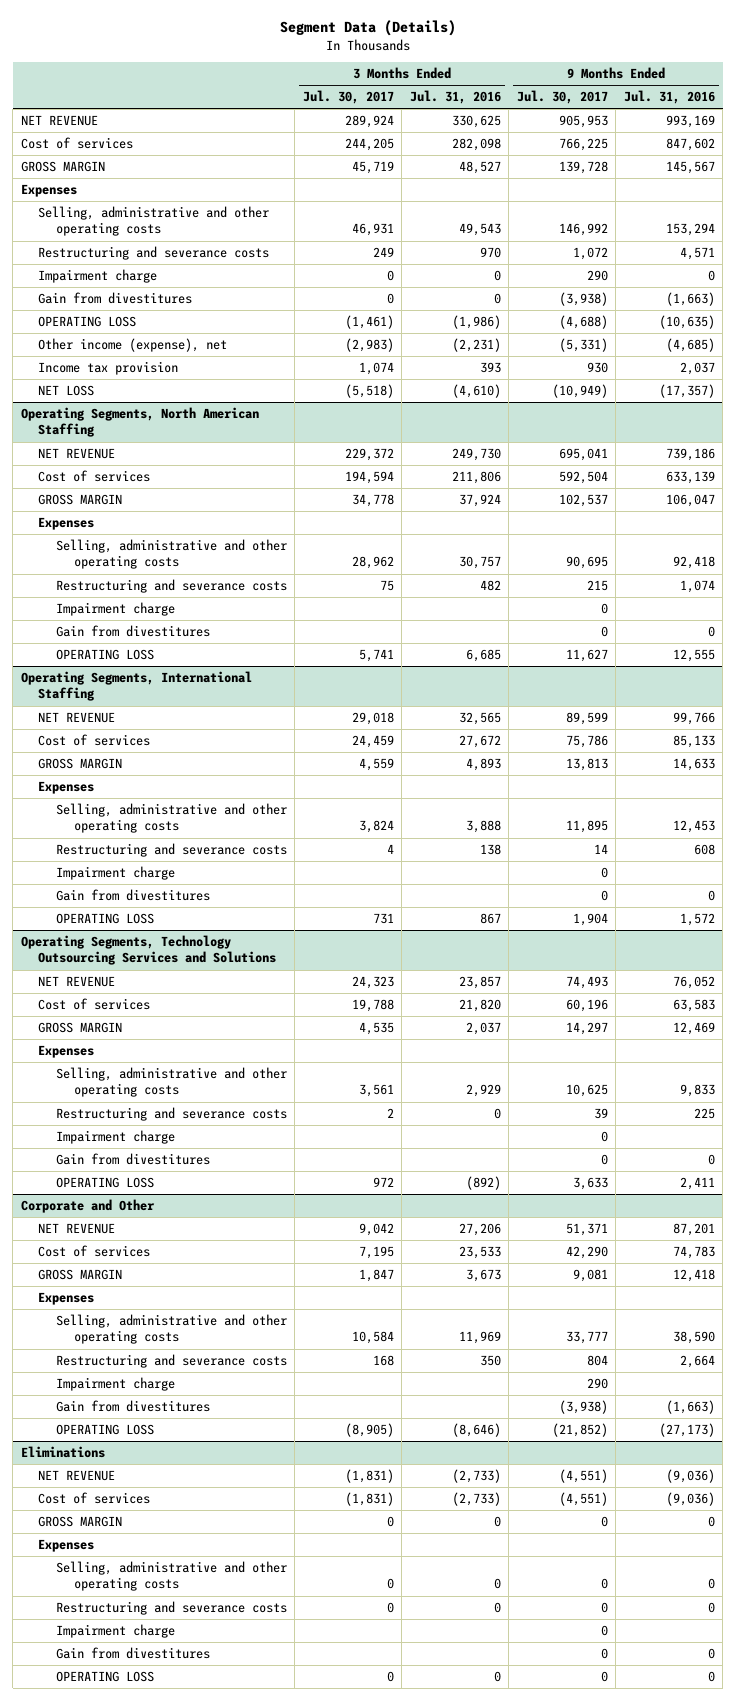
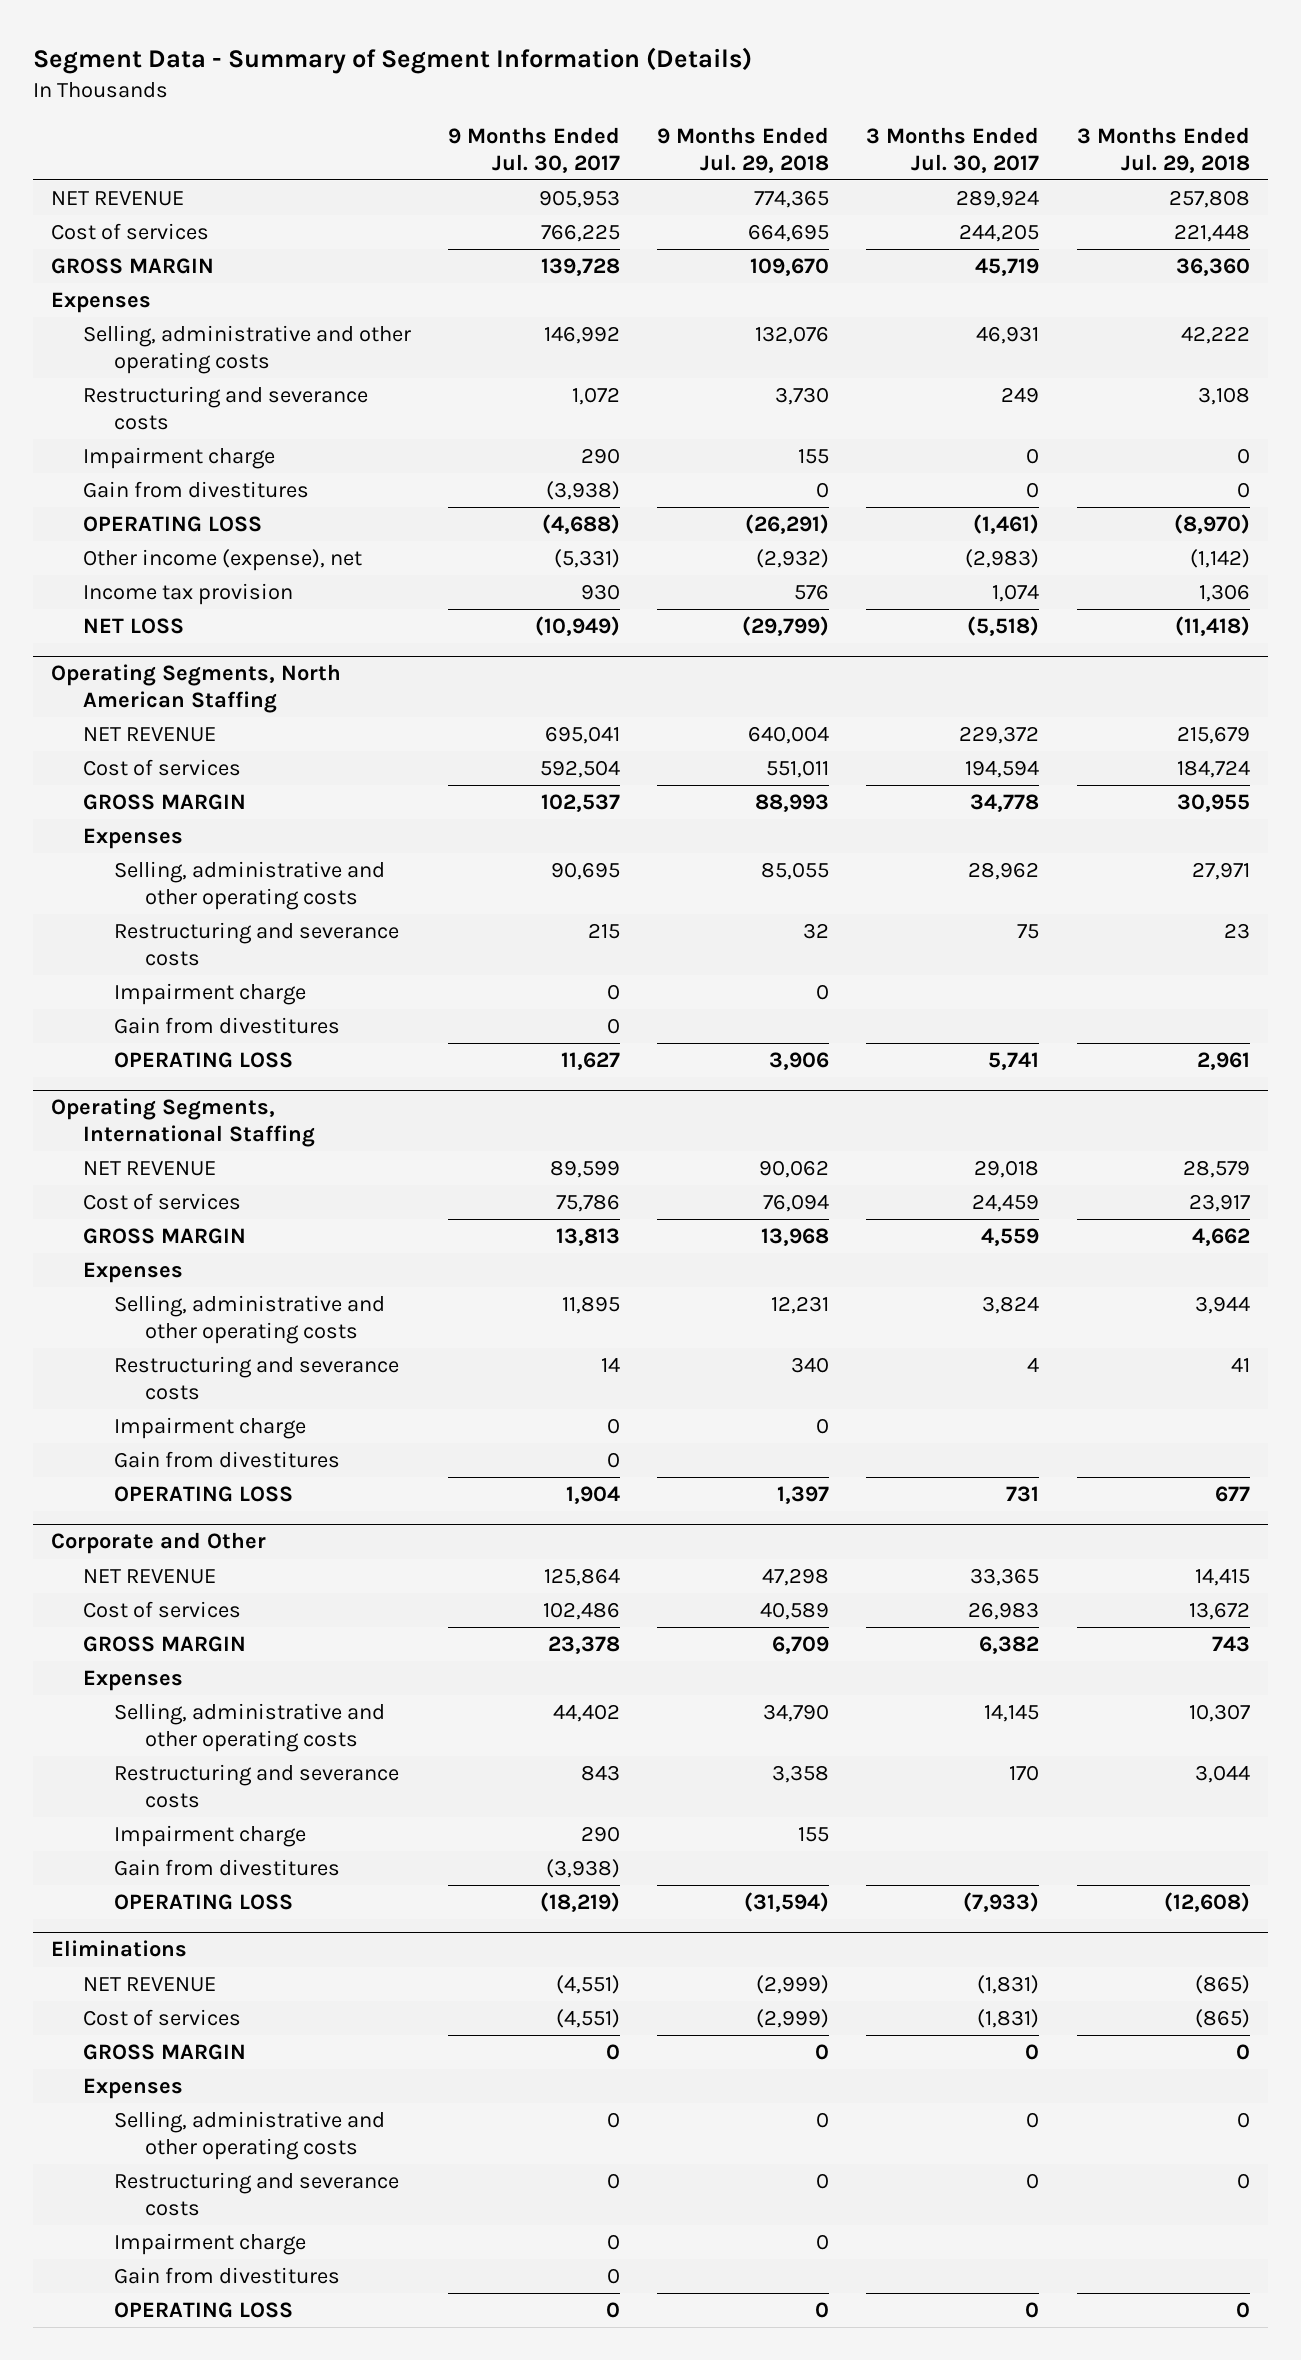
[279,20,456,37] Segment Data (Details) -> [32,46,752,74] Segment Data - Summary of Segment Information (Details)
[409,90,501,105] Jul. 31, 2016 -> none
[623,90,715,105] Jul. 31, 2016 -> none
none -> [657,126,830,173] 9 Months Ended Jul. 29, 2018
none -> [1076,126,1250,173] 3 Months Ended Jul. 29, 2018
[20,934,277,966] Operating Segments, Technology Outsourcing Services and Solutions -> none
[38,975,116,987] NET REVENUE -> none
[38,997,151,1010] Cost of services -> none
[38,1021,123,1033] GROSS MARGIN -> none
[38,1044,95,1058] Expenses -> none
[55,1066,287,1098] Selling, administrative and other operating costs -> none
[55,1106,287,1121] Restructuring and severance costs -> none
[55,1129,175,1144] Impairment charge -> none
[55,1152,210,1165] Gain from divestitures -> none
[55,1176,154,1188] OPERATING LOSS -> none
[358,1222,394,1236] 9,042 -> [970,1568,1040,1587] 33,365
[565,1222,608,1236] 51,371 -> [543,1568,620,1587] 125,864
[358,1245,394,1259] 7,195 -> [968,1602,1040,1621] 26,983
[565,1245,608,1259] 42,290 -> [542,1602,620,1621] 102,486
[358,1268,394,1282] 1,847 -> [979,1636,1040,1655] 6,382
[572,1268,608,1282] 9,081 -> [547,1636,620,1655] 23,378
[351,1331,394,1345] 10,584 -> [984,1704,1040,1723] 14,145
[565,1331,608,1345] 33,777 -> [552,1704,620,1723] 44,402
[372,1354,394,1366] 168 -> [1009,1765,1040,1782] 170
[586,1354,608,1366] 804 -> [580,1765,620,1782] 843
[344,1422,394,1437] (8,905) -> [963,1892,1040,1913] (7,933)
[551,1422,608,1437] (21,852) -> [539,1892,620,1913] (18,219)

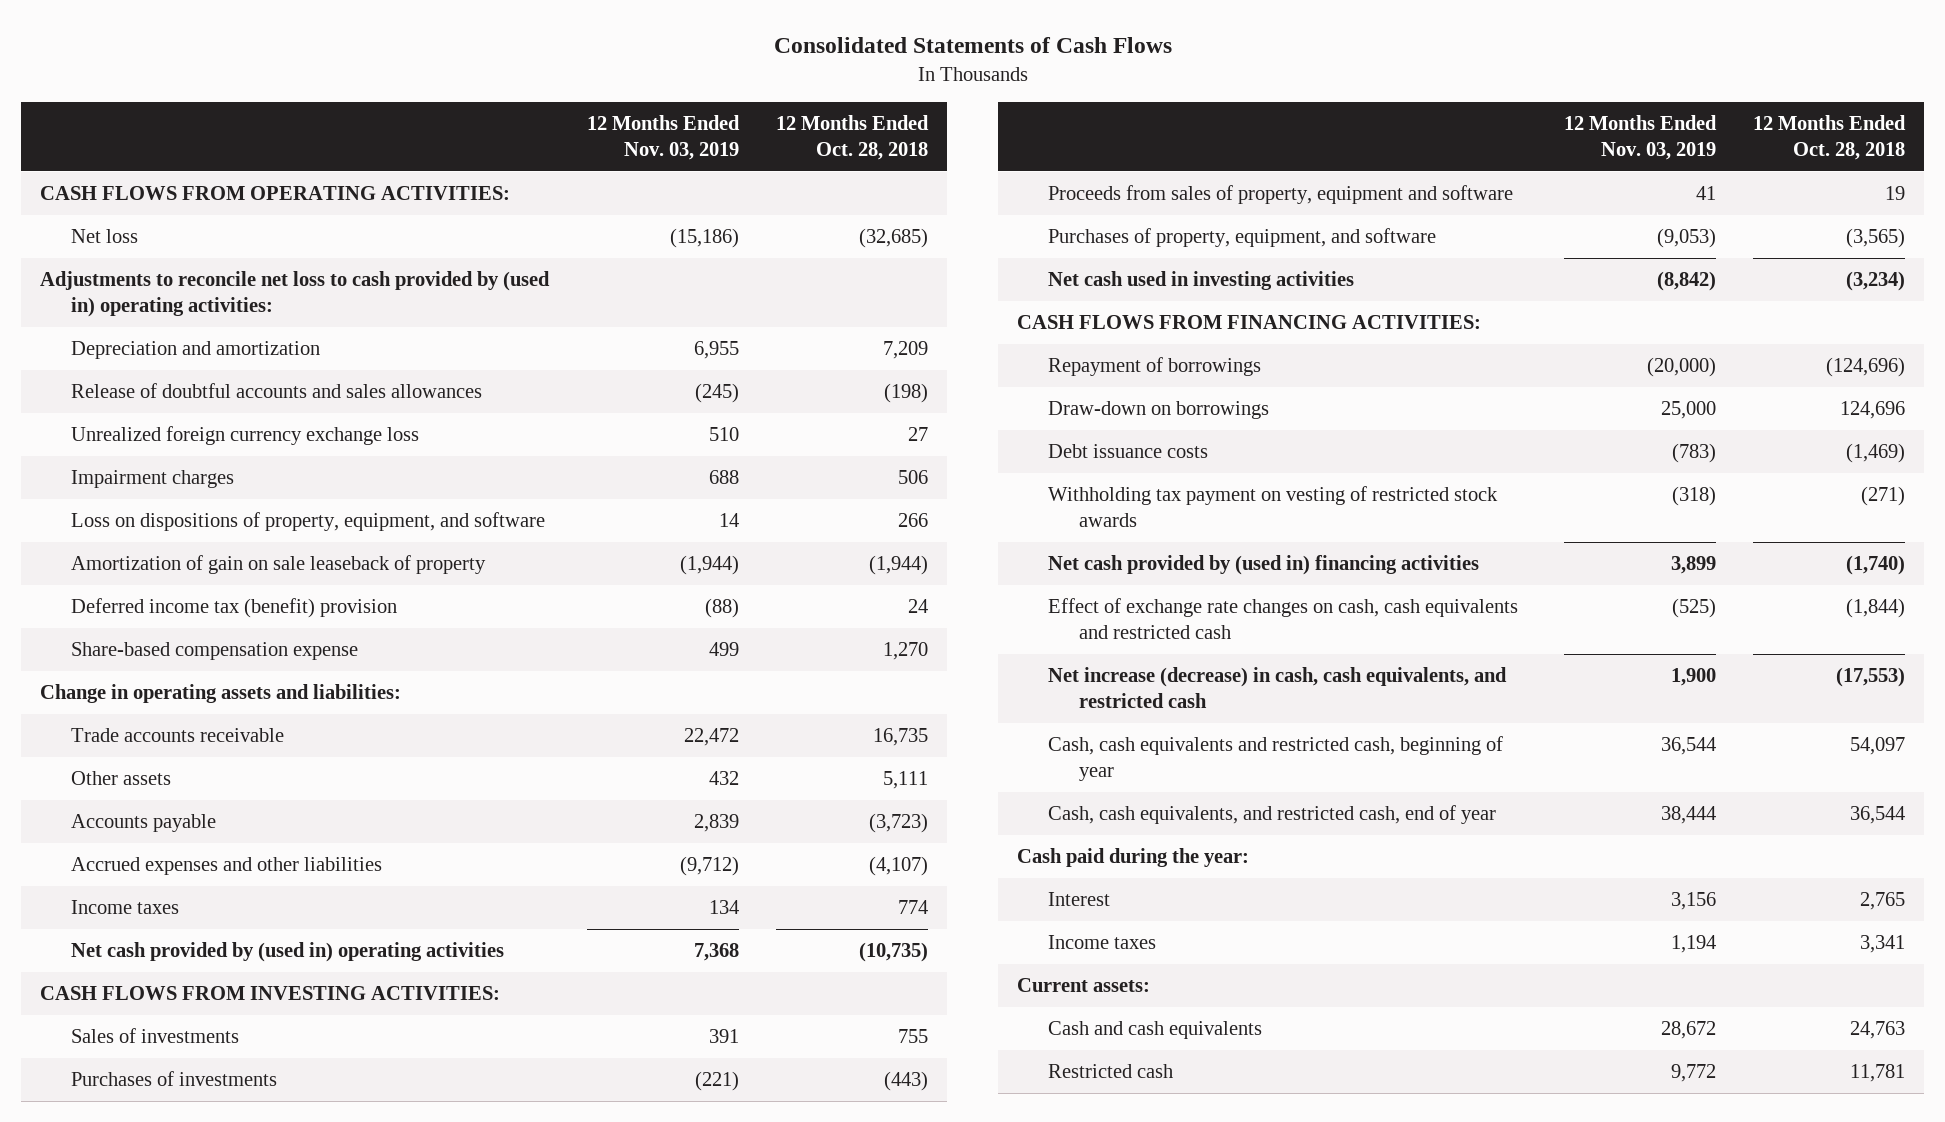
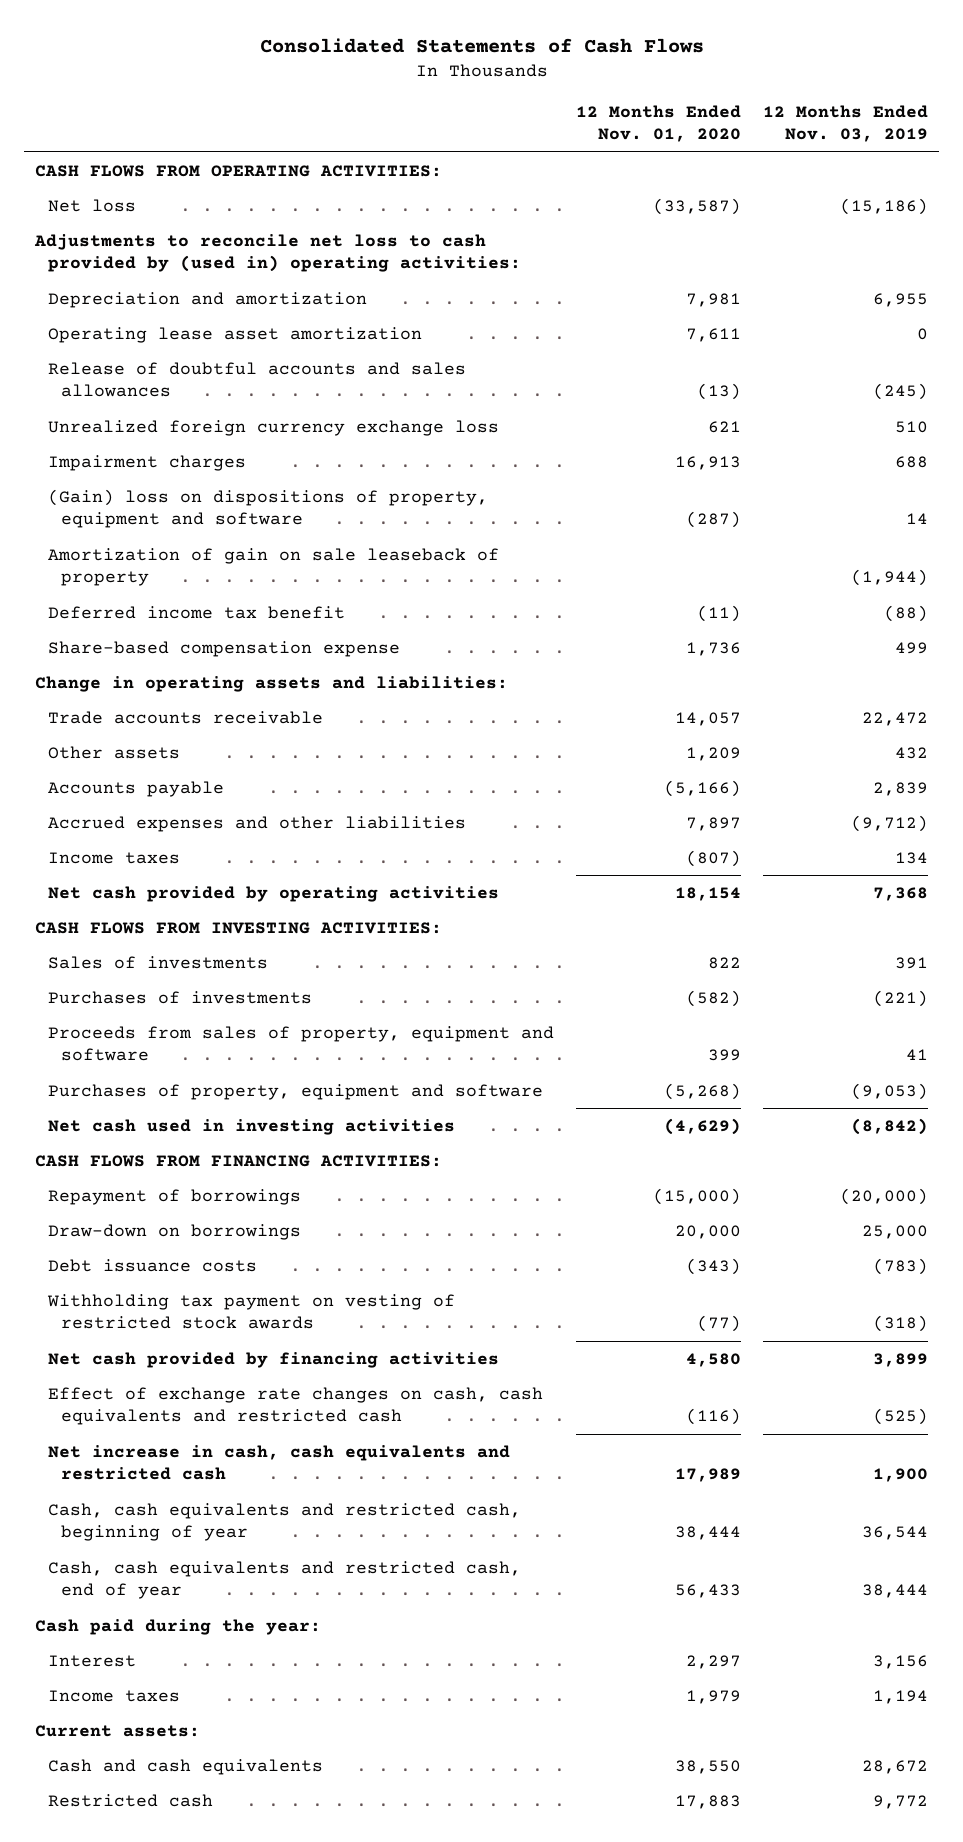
[776,114,930,160] 12 Months Ended Oct. 28, 2018 -> none
none -> [576,104,742,143] 12 Months Ended Nov. 01, 2020
none -> [48,326,423,343] Operating lease asset amortization
[70,511,545,531] Loss on dispositions of property, equipment, and software -> [48,488,489,529] (Gain) loss on dispositions of property, equipment and software
[70,597,397,618] Deferred income tax (benefit) provision -> [48,605,346,619] Deferred income tax benefit
[70,941,504,962] Net cash provided by (used in) operating activities -> [48,885,500,902] Net cash provided by operating activities
[1048,227,1437,247] Purchases of property, equipment, and software -> [48,1083,544,1100] Purchases of property, equipment and software
[1048,554,1480,575] Net cash provided by (used in) financing activities -> [48,1351,500,1368] Net cash provided by financing activities
[1048,666,1508,709] Net increase (decrease) in cash, cash equivalents, and restricted cash -> [48,1444,511,1481] Net increase in cash, cash equivalents and restricted cash
[1048,804,1497,824] Cash, cash equivalents, and restricted cash, end of year -> [48,1560,522,1600] Cash, cash equivalents and restricted cash, end of year

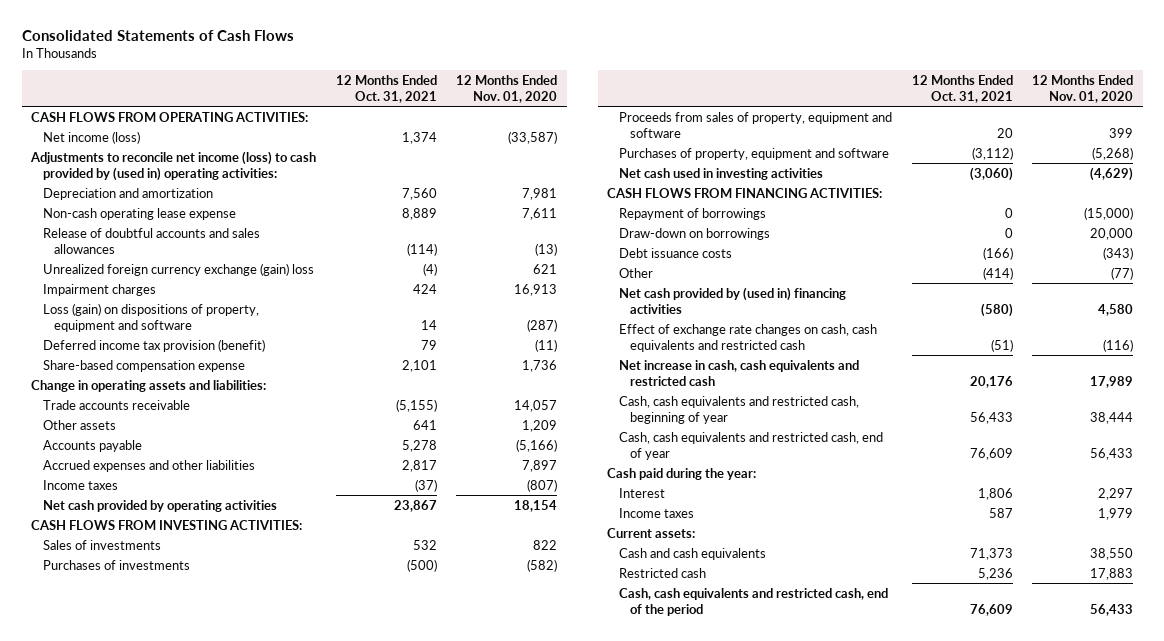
[763,104,929,143] 12 Months Ended Nov. 03, 2019 -> none
none -> [335,74,437,103] 12 Months Ended Oct. 31, 2021
[48,198,137,212] Net loss -> [42,130,140,144] Net income (loss)
[34,233,522,273] Adjustments to reconcile net loss to cash provided by (used in) operating activities: -> [30,150,317,181] Adjustments to reconcile net income (loss) to cash provided by (used in) operating activities:
[48,326,423,343] Operating lease asset amortization -> [42,207,236,220] Non-cash operating lease expense
[48,419,500,436] Unrealized foreign currency exchange loss -> [42,262,314,276] Unrealized foreign currency exchange (gain) loss
[48,547,500,587] Amortization of gain on sale leaseback of property -> none
[48,488,489,529] (Gain) loss on dispositions of property, equipment and software -> [42,302,259,332] Loss (gain) on dispositions of property, equipment and software
[48,605,346,619] Deferred income tax benefit -> [42,338,265,352] Deferred income tax provision (benefit)
[47,1293,456,1330] Withholding tax payment on vesting of restricted stock awards -> none
none -> [618,267,653,278] Other
[48,1351,500,1368] Net cash provided by financing activities -> [618,286,846,314] Net cash provided by (used in) financing activities
none -> [618,587,888,616] Cash, cash equivalents and restricted cash, end of the period

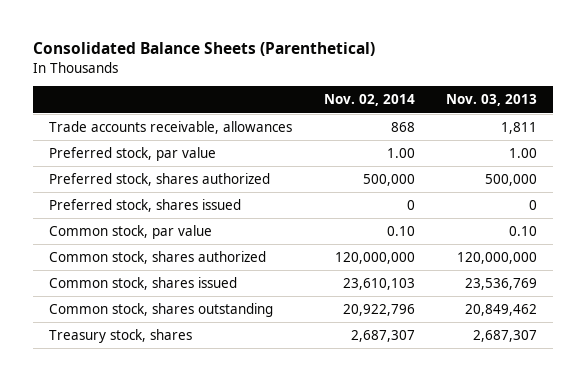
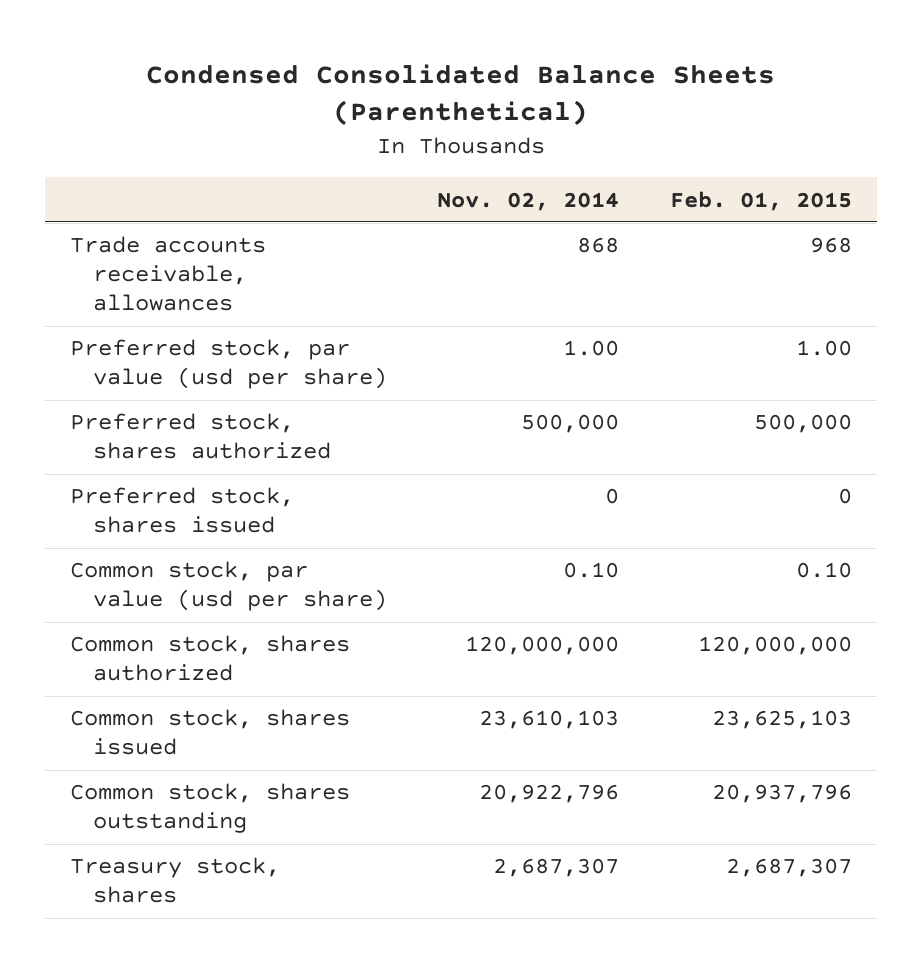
[33,42,376,57] Consolidated Balance Sheets (Parenthetical) -> [145,63,775,126] Condensed Consolidated Balance Sheets (Parenthetical)
[446,94,538,107] Nov. 03, 2013 -> none
none -> [669,190,852,211] Feb. 01, 2015
[49,147,217,162] Preferred stock, par value -> [70,339,388,390] Preferred stock, par value (usd per share)
[49,225,213,240] Common stock, par value -> [70,561,388,612] Common stock, par value (usd per share)

